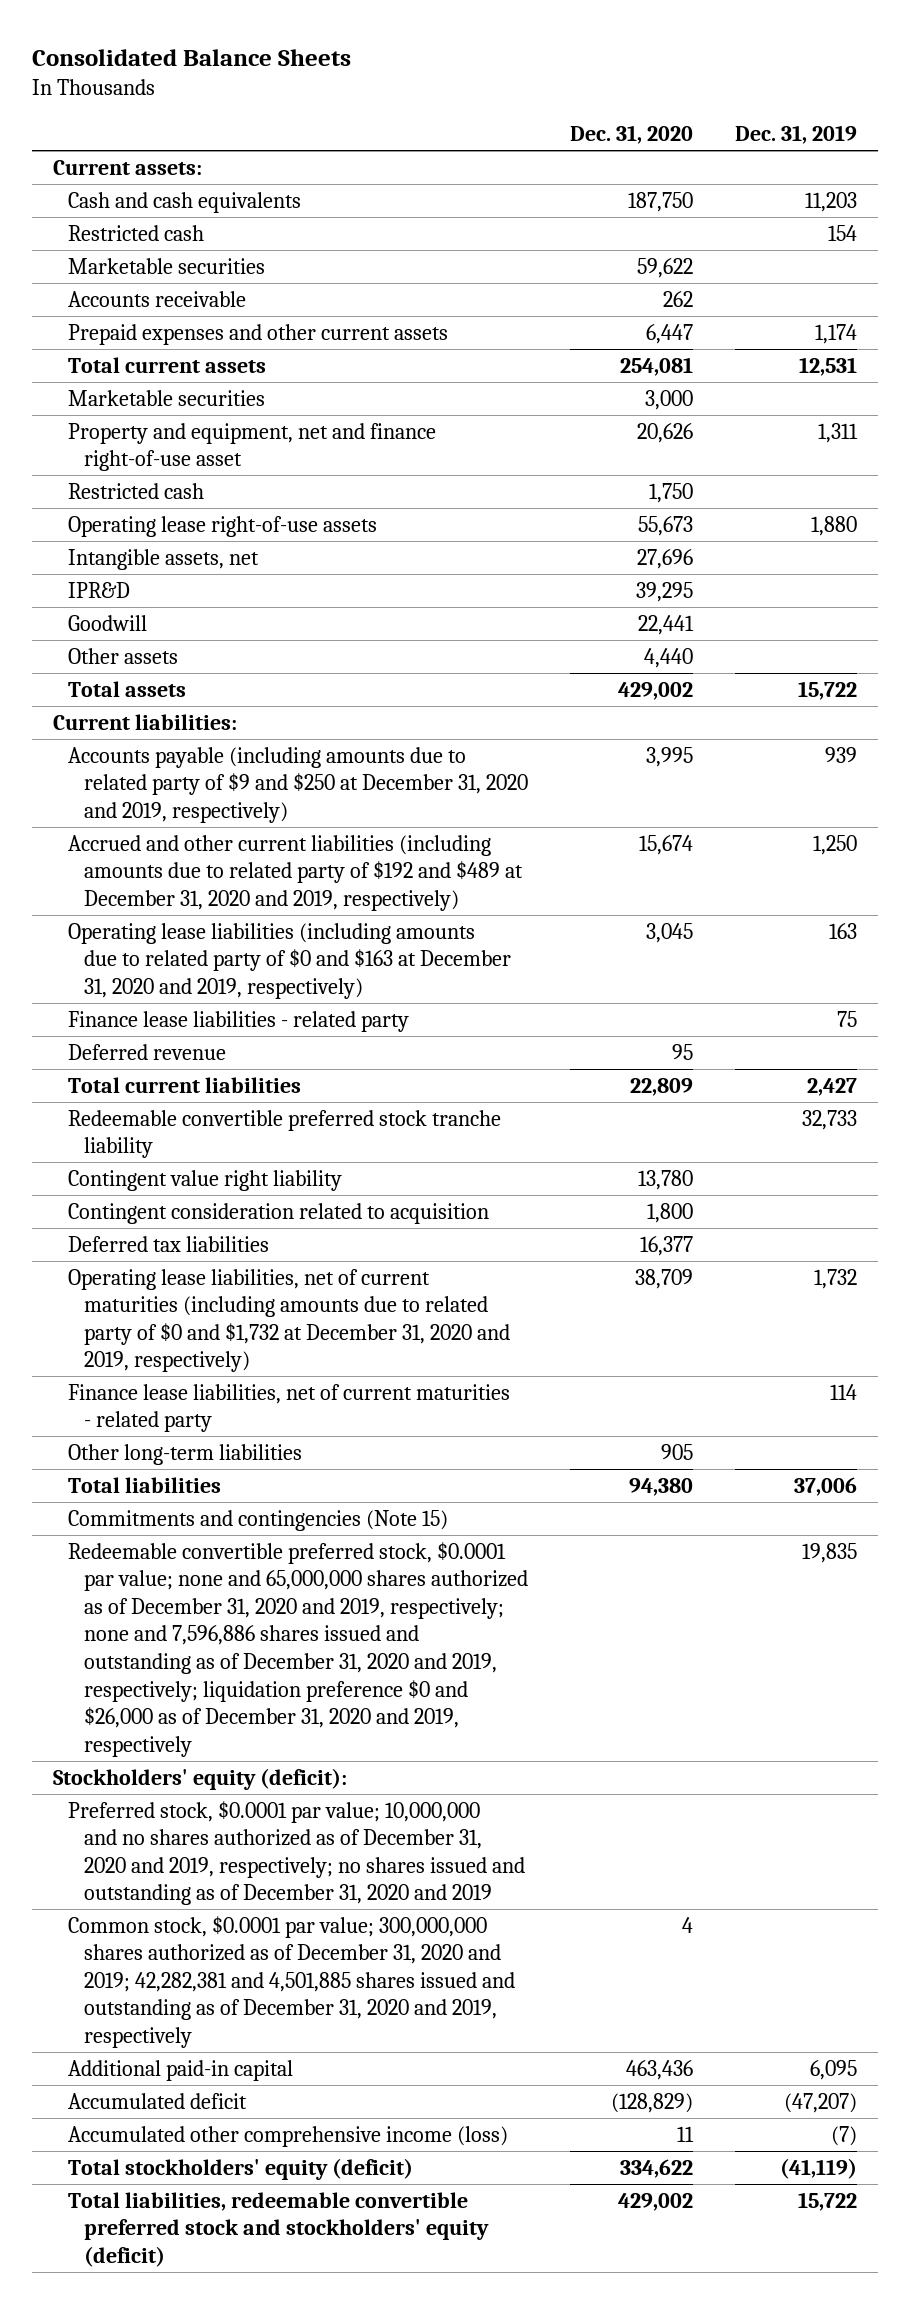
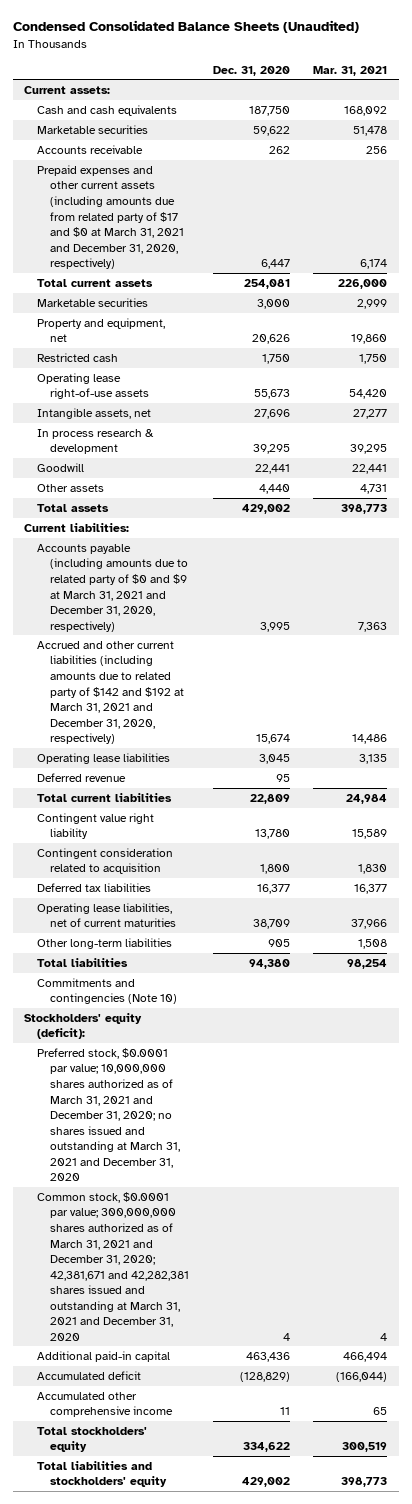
[31,48,351,66] Consolidated Balance Sheets -> [12,20,359,34] Condensed Consolidated Balance Sheets (Unaudited)
[734,125,857,145] Dec. 31, 2019 -> none
none -> [313,65,388,76] Mar. 31, 2021
[68,224,205,241] Restricted cash -> none
[68,323,449,345] Prepaid expenses and other current assets -> [37,164,185,270] Prepaid expenses and other current assets (including amounts due from related party of $17 and $0 at March 31, 2021 and December 31, 2020, respectively)
[68,422,437,472] Property and equipment, net and finance right-of-use asset -> [37,317,166,343] Property and equipment, net
[68,581,131,598] IPR&D -> [37,428,155,455] In process research & development
[68,1010,410,1032] Finance lease liabilities - related party -> none
[68,746,529,823] Accounts payable (including amounts due to related party of $9 and $250 at December 31, 2020 and 2019, respectively) -> [37,543,189,632] Accounts payable (including amounts due to related party of $0 and $9 at March 31, 2021 and December 31, 2020, respectively)
[68,834,524,911] Accrued and other current liabilities (including amounts due to related party of $192 and $489 at December 31, 2020 and 2019, respectively) -> [37,640,185,745] Accrued and other current liabilities (including amounts due to related party of $142 and $192 at March 31, 2021 and December 31, 2020, respectively)
[68,922,512,999] Operating lease liabilities (including amounts due to related party of $0 and $163 at December 31, 2020 and 2019, respectively) -> [37,752,171,764] Operating lease liabilities
[68,1109,502,1159] Redeemable convertible preferred stock tranche liability -> none
[68,1383,511,1433] Finance lease liabilities, net of current maturities - related party -> none
[68,1268,511,1373] Operating lease liabilities, net of current maturities (including amounts due to related party of $0 and $1,732 at December 31, 2020 and 2019, respectively) -> [37,902,177,928] Operating lease liabilities, net of current maturities
[68,1541,529,1757] Redeemable convertible preferred stock, $0.0001 par value; none and 65,000,000 shares authorized as of December 31, 2020 and 2019, respectively; none and 7,596,886 shares issued and outstanding as of December 31, 2020 and 2019, respectively; liquidation preference $0 and $26,000 as of December 31, 2020 and 2019, respectively -> none
[68,1509,449,1531] Commitments and contingencies (Note 15) -> [37,977,178,1005] Commitments and contingencies (Note 10)
[68,1800,526,1906] Preferred stock, $0.0001 par value; 10,000,000 and no shares authorized as of December 31, 2020 and 2019, respectively; no shares issued and outstanding as of December 31, 2020 and 2019 -> [37,1047,181,1182] Preferred stock, $0.0001 par value; 10,000,000 shares authorized as of March 31, 2021 and December 31, 2020; no shares issued and outstanding at March 31, 2021 and December 31, 2020
[68,1915,516,2049] Common stock, $0.0001 par value; 300,000,000 shares authorized as of December 31, 2020 and 2019; 42,282,381 and 4,501,885 shares issued and outstanding as of December 31, 2020 and 2019, respectively -> [37,1191,190,1341] Common stock, $0.0001 par value; 300,000,000 shares authorized as of March 31, 2021 and December 31, 2020; 42,381,671 and 42,282,381 shares issued and outstanding at March 31, 2021 and December 31, 2020
[68,2125,509,2147] Accumulated other comprehensive income (loss) -> [37,1391,174,1418] Accumulated other comprehensive income
[68,2157,414,2180] Total stockholders' equity (deficit) -> [37,1426,148,1453] Total stockholders' equity
[68,2191,490,2267] Total liabilities, redeemable convertible preferred stock and stockholders' equity (deficit) -> [37,1460,168,1488] Total liabilities and stockholders' equity

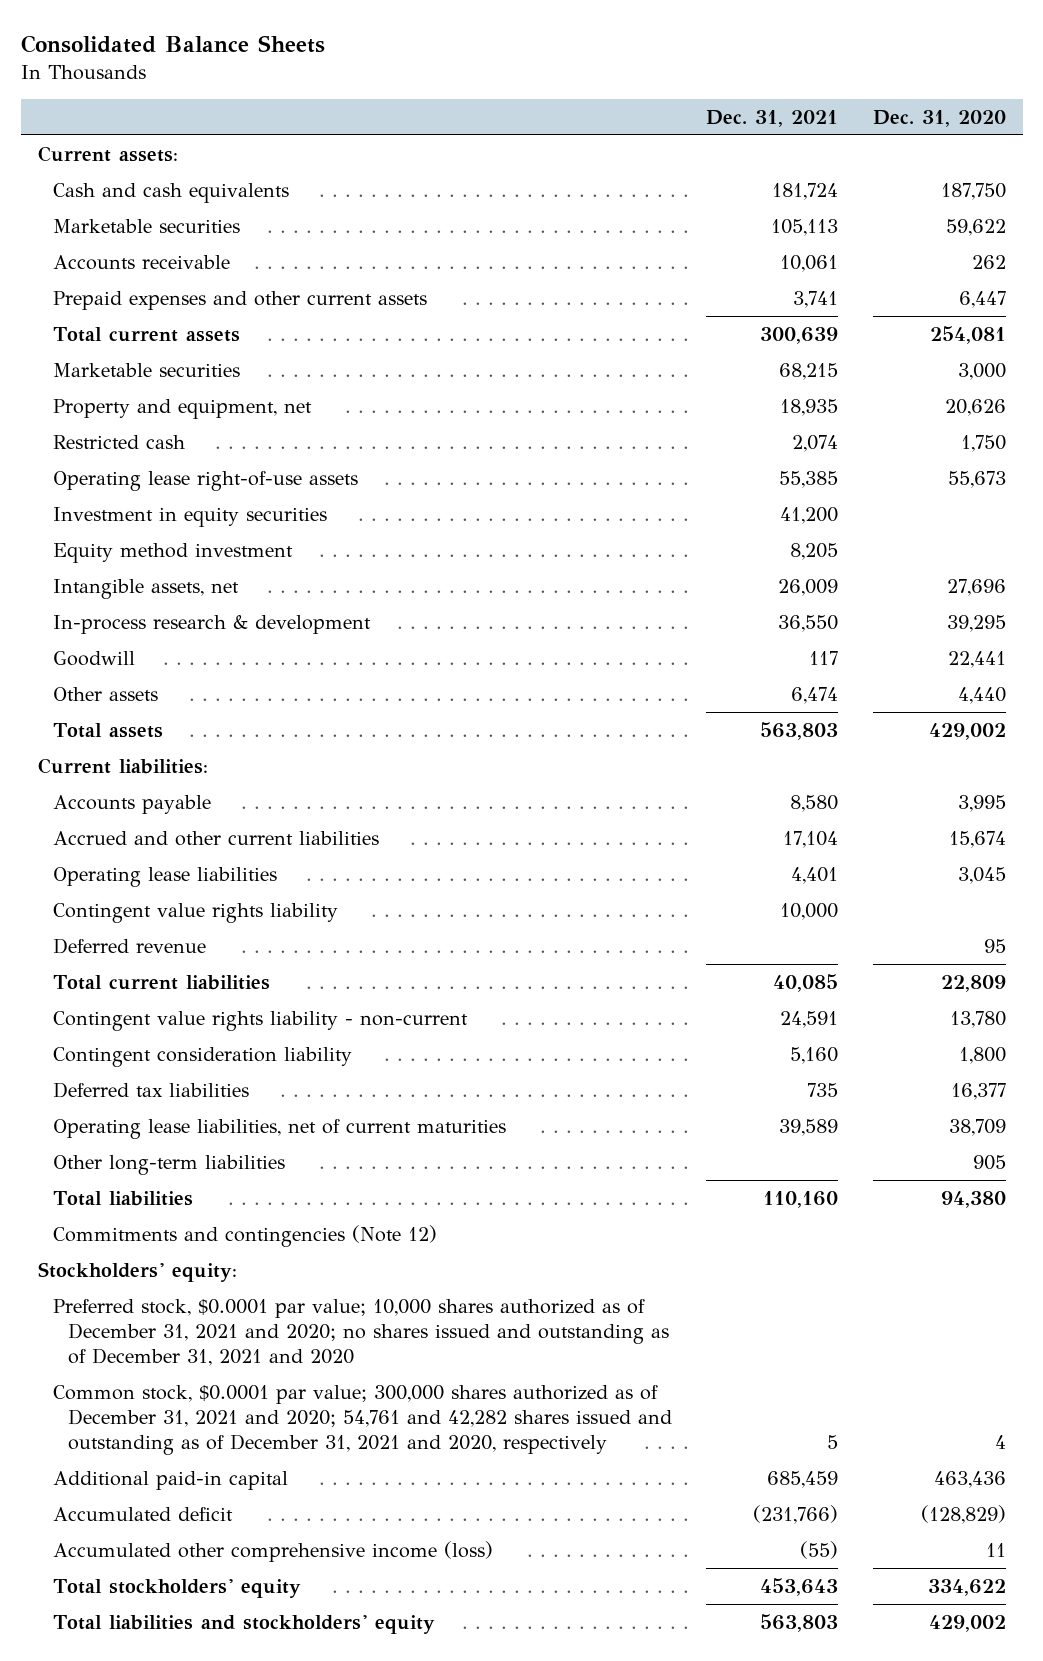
[12,20,359,34] Condensed Consolidated Balance Sheets (Unaudited) -> [20,34,325,53] Consolidated Balance Sheets
[313,65,388,76] Mar. 31, 2021 -> none
none -> [706,109,839,127] Dec. 31, 2021
[37,164,185,270] Prepaid expenses and other current assets (including amounts due from related party of $17 and $0 at March 31, 2021 and December 31, 2020, respectively) -> [53,290,428,310] Prepaid expenses and other current assets
none -> [53,506,328,527] Investment in equity securities
none -> [53,542,294,563] Equity method investment
[37,428,155,455] In process research & development -> [53,614,372,634] In-process research & development
[37,543,189,632] Accounts payable (including amounts due to related party of $0 and $9 at March 31, 2021 and December 31, 2020, respectively) -> [53,794,212,814] Accounts payable
[37,640,185,745] Accrued and other current liabilities (including amounts due to related party of $142 and $192 at March 31, 2021 and December 31, 2020, respectively) -> [53,830,380,846] Accrued and other current liabilities
none -> [53,902,339,923] Contingent value rights liability
[37,812,155,840] Contingent value right liability -> [53,1010,469,1031] Contingent value rights liability - non-current
[37,847,174,875] Contingent consideration related to acquisition -> [53,1046,353,1067] Contingent consideration liability
[37,977,178,1005] Commitments and contingencies (Note 10) -> [53,1224,438,1247] Commitments and contingencies (Note 12)
[24,1012,143,1040] Stockholders' equity (deficit): -> [37,1261,237,1282] Stockholders' equity:
[37,1047,181,1182] Preferred stock, $0.0001 par value; 10,000,000 shares authorized as of March 31, 2021 and December 31, 2020; no shares issued and outstanding at March 31, 2021 and December 31, 2020 -> [53,1298,670,1366] Preferred stock, $0.0001 par value; 10,000 shares authorized as of December 31, 2021 and 2020; no shares issued and outstanding as of December 31, 2021 and 2020
[37,1191,190,1341] Common stock, $0.0001 par value; 300,000,000 shares authorized as of March 31, 2021 and December 31, 2020; 42,381,671 and 42,282,381 shares issued and outstanding at March 31, 2021 and December 31, 2020 -> [53,1384,673,1455] Common stock, $0.0001 par value; 300,000 shares authorized as of December 31, 2021 and 2020; 54,761 and 42,282 shares issued and outstanding as of December 31, 2021 and 2020, respectively
[37,1391,174,1418] Accumulated other comprehensive income -> [53,1540,494,1562] Accumulated other comprehensive income (loss)

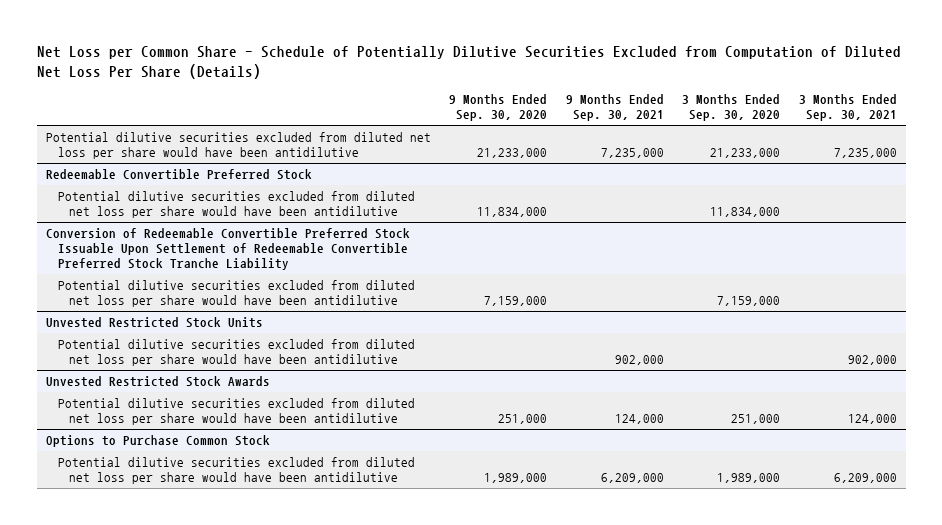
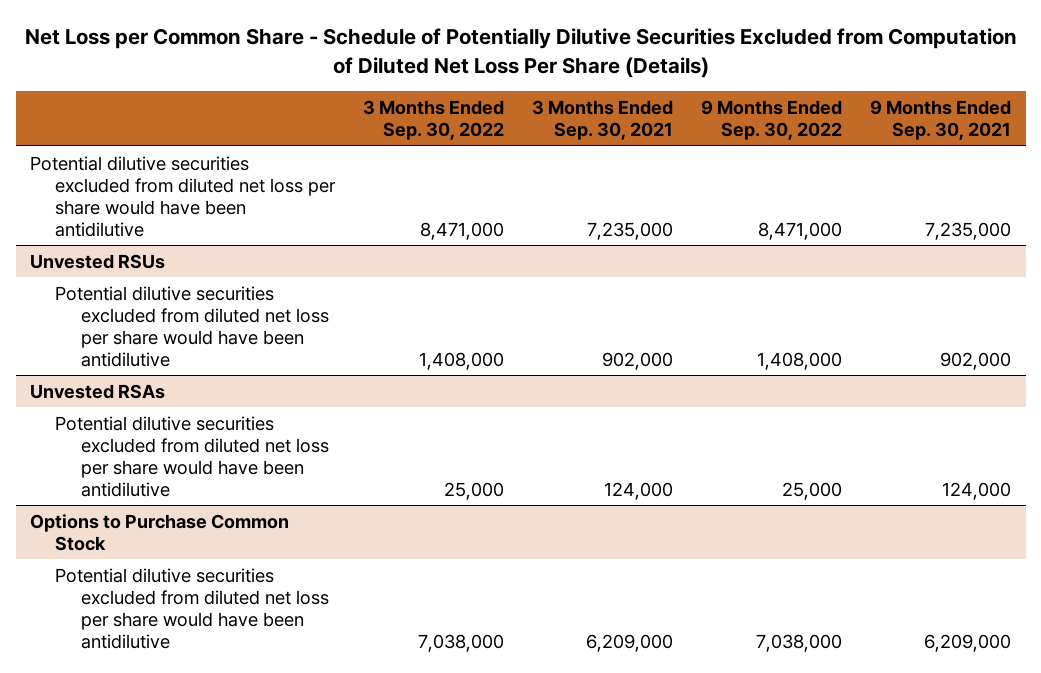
[449,94,548,122] 9 Months Ended Sep. 30, 2020 -> none
[682,94,781,122] 3 Months Ended Sep. 30, 2020 -> none
none -> [363,99,505,141] 3 Months Ended Sep. 30, 2022
none -> [701,99,843,141] 9 Months Ended Sep. 30, 2022
[45,169,312,181] Redeemable Convertible Preferred Stock -> none
[57,191,415,219] Potential dilutive securities excluded from diluted net loss per share would have been antidilutive -> none
[45,228,410,271] Conversion of Redeemable Convertible Preferred Stock Issuable Upon Settlement of Redeemable Convertible Preferred Stock Tranche Liability -> none
[57,280,415,308] Potential dilutive securities excluded from diluted net loss per share would have been antidilutive -> none
[45,317,263,329] Unvested Restricted Stock Units -> [29,253,165,269] Unvested RSUs
[45,376,270,388] Unvested Restricted Stock Awards -> [29,383,165,399] Unvested RSAs

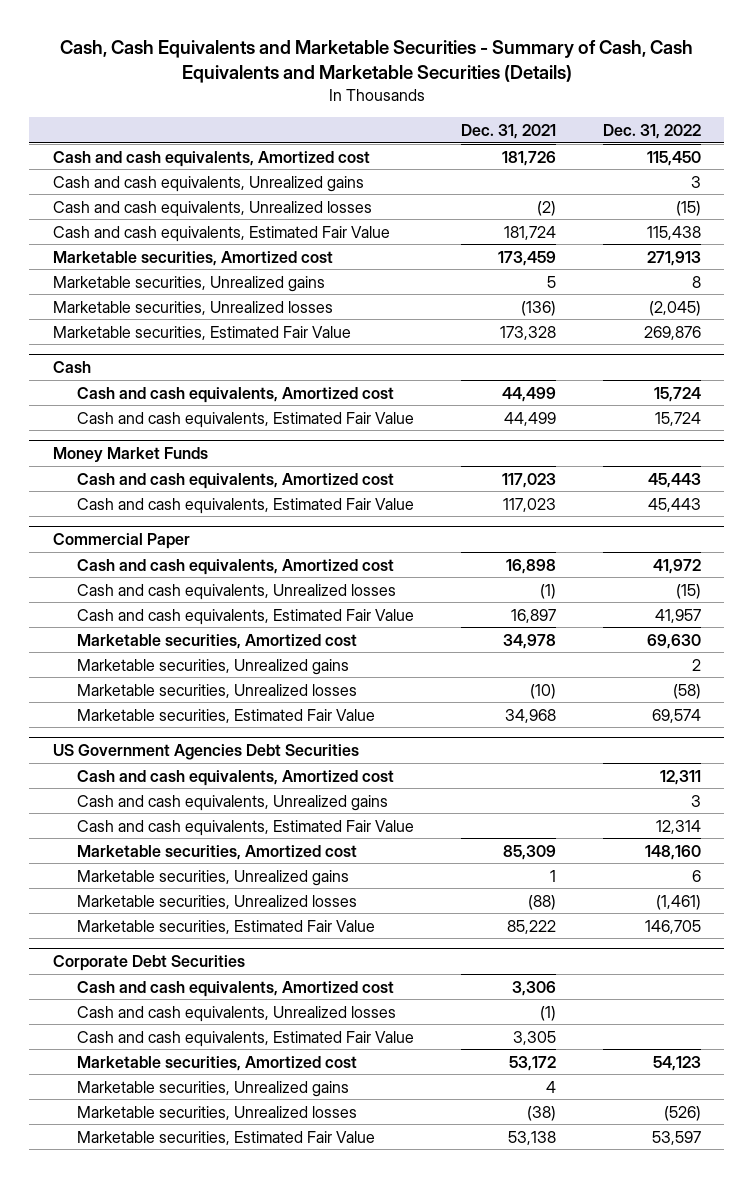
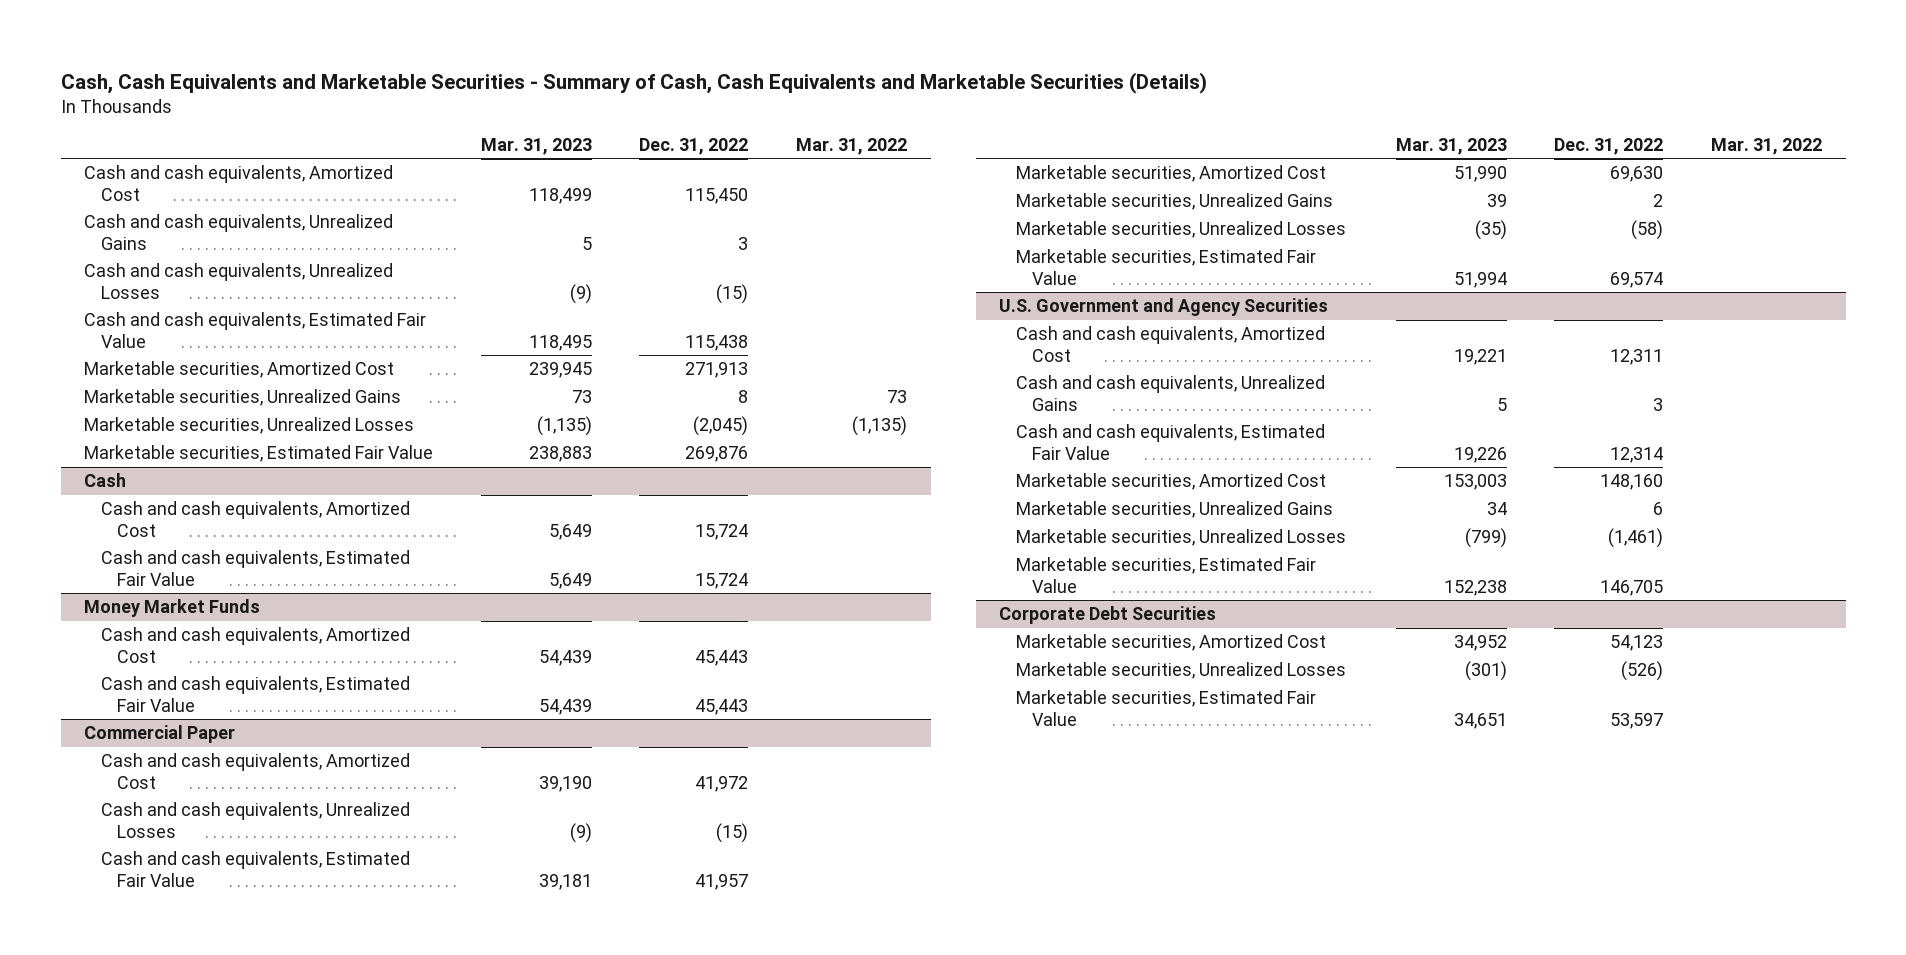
[460,124,556,140] Dec. 31, 2021 -> none
none -> [480,137,592,155] Mar. 31, 2023
none -> [795,137,907,155] Mar. 31, 2022
[52,150,370,167] Cash and cash equivalents, Amortized cost -> [84,165,394,201] Cash and cash equivalents, Amortized Cost
[52,175,364,192] Cash and cash equivalents, Unrealized gains -> [84,214,394,250] Cash and cash equivalents, Unrealized Gains
[52,200,372,217] Cash and cash equivalents, Unrealized losses -> [84,263,394,299] Cash and cash equivalents, Unrealized Losses
[52,250,333,266] Marketable securities, Amortized cost -> [84,361,395,379] Marketable securities, Amortized Cost
[52,275,325,292] Marketable securities, Unrealized gains -> [84,389,402,407] Marketable securities, Unrealized Gains
[52,300,333,315] Marketable securities, Unrealized losses -> [84,417,415,435] Marketable securities, Unrealized Losses
[76,386,394,403] Cash and cash equivalents, Amortized cost -> [100,501,410,537] Cash and cash equivalents, Amortized Cost
[76,472,394,489] Cash and cash equivalents, Amortized cost -> [100,627,410,663] Cash and cash equivalents, Amortized Cost
[76,558,394,575] Cash and cash equivalents, Amortized cost -> [100,753,410,789] Cash and cash equivalents, Amortized Cost
[76,583,396,600] Cash and cash equivalents, Unrealized losses -> [100,802,410,838] Cash and cash equivalents, Unrealized Losses
[76,633,357,649] Marketable securities, Amortized cost -> [1015,165,1326,183] Marketable securities, Amortized Cost
[76,658,349,675] Marketable securities, Unrealized gains -> [1015,193,1333,211] Marketable securities, Unrealized Gains
[76,683,357,698] Marketable securities, Unrealized losses -> [1015,221,1346,239] Marketable securities, Unrealized Losses
[52,743,359,760] US Government Agencies Debt Securities -> [999,298,1329,317] U.S. Government and Agency Securities
[76,769,394,786] Cash and cash equivalents, Amortized cost -> [1015,326,1325,362] Cash and cash equivalents, Amortized Cost
[76,794,388,811] Cash and cash equivalents, Unrealized gains -> [1015,375,1325,411] Cash and cash equivalents, Unrealized Gains
[76,844,357,860] Marketable securities, Amortized cost -> [1015,473,1326,491] Marketable securities, Amortized Cost
[76,869,349,886] Marketable securities, Unrealized gains -> [1015,501,1333,519] Marketable securities, Unrealized Gains
[76,894,357,909] Marketable securities, Unrealized losses -> [1015,529,1346,547] Marketable securities, Unrealized Losses
[76,980,394,997] Cash and cash equivalents, Amortized cost -> none
[76,1005,396,1022] Cash and cash equivalents, Unrealized losses -> none
[76,1030,414,1047] Cash and cash equivalents, Estimated Fair Value -> none
[76,1080,349,1097] Marketable securities, Unrealized gains -> none
[76,1055,357,1071] Marketable securities, Amortized cost -> [1015,634,1326,652] Marketable securities, Amortized Cost
[76,1105,357,1120] Marketable securities, Unrealized losses -> [1015,662,1346,680] Marketable securities, Unrealized Losses

